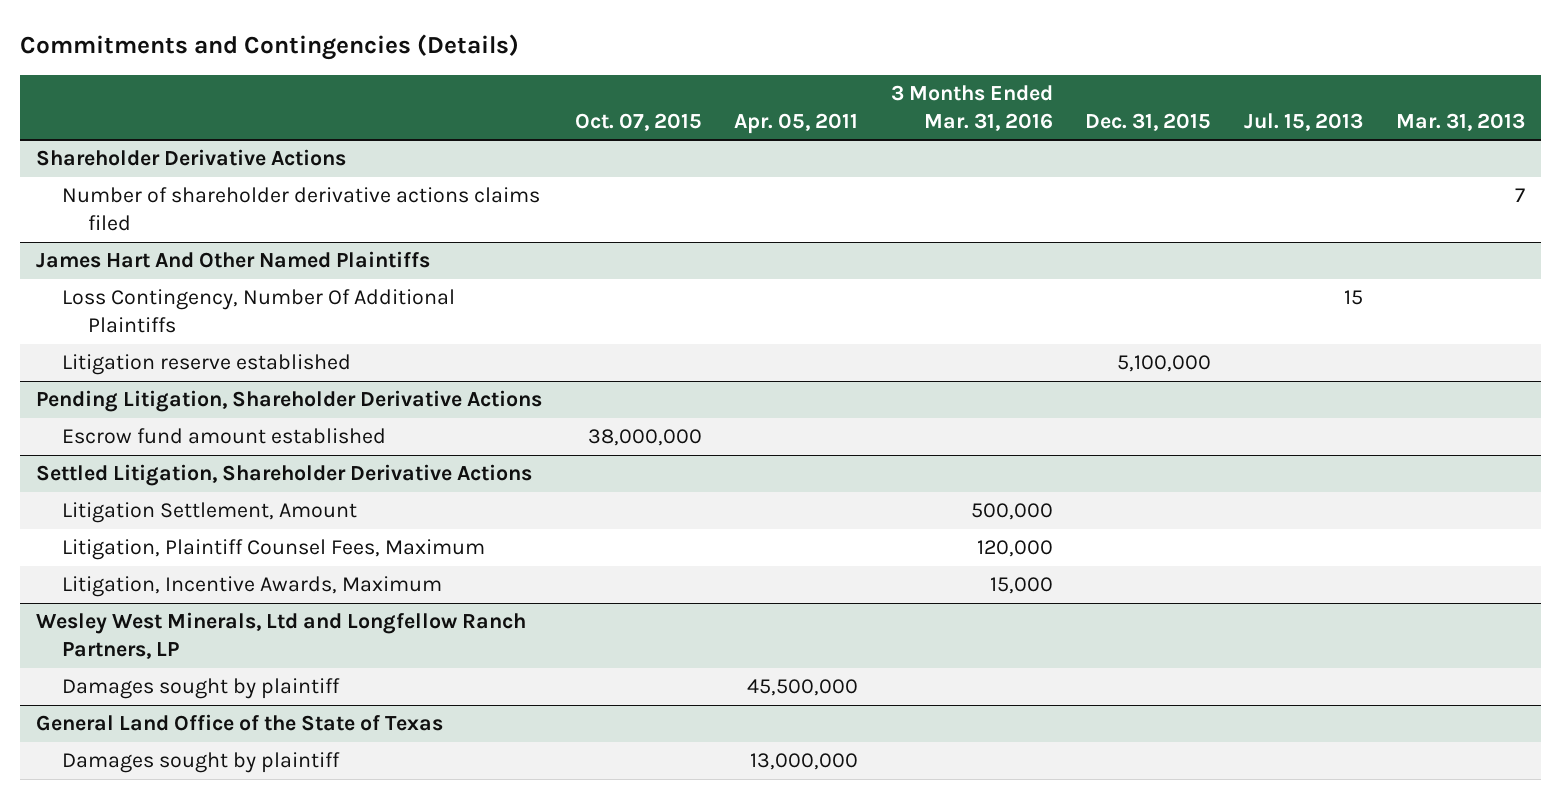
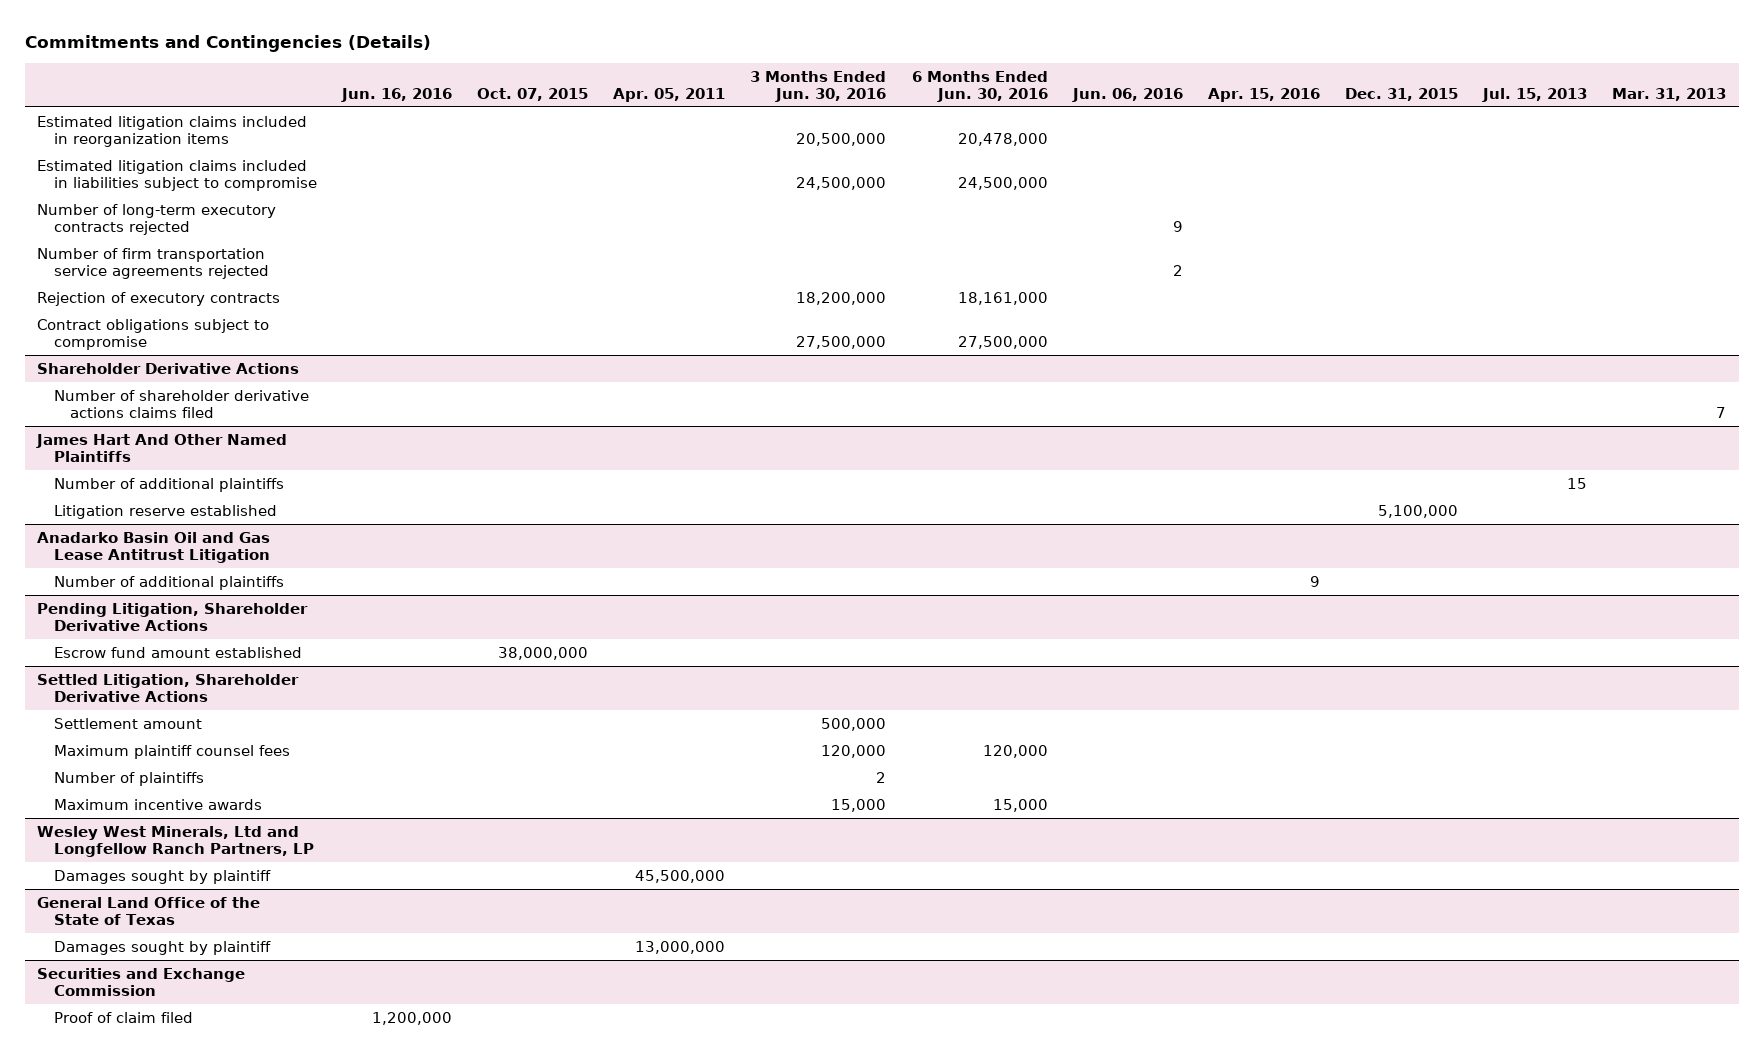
[890,85,1053,131] 3 Months Ended Mar. 31, 2016 -> none
none -> [340,87,452,102] Jun. 16, 2016
none -> [750,70,887,102] 3 Months Ended Jun. 30, 2016
none -> [911,70,1048,102] 6 Months Ended Jun. 30, 2016
none -> [1071,87,1183,102] Jun. 06, 2016
none -> [1207,87,1320,102] Apr. 15, 2016
none -> [37,115,308,148] Estimated litigation claims included in reorganization items
none -> [37,159,317,192] Estimated litigation claims included in liabilities subject to compromise
none -> [37,203,277,236] Number of long-term executory contracts rejected
none -> [37,247,269,280] Number of firm transportation service agreements rejected
none -> [37,291,281,306] Rejection of executory contracts
none -> [37,318,270,351] Contract obligations subject to compromise
[62,289,456,333] Loss Contingency, Number Of Additional Plaintiffs -> [53,477,284,492] Number of additional plaintiffs
none -> [37,531,271,564] Anadarko Basin Oil and Gas Lease Antitrust Litigation
none -> [53,575,284,590] Number of additional plaintiffs
[62,502,358,524] Litigation Settlement, Amount -> [53,717,202,729] Settlement amount
[62,539,486,561] Litigation, Plaintiff Counsel Fees, Maximum -> [53,744,290,759] Maximum plaintiff counsel fees
none -> [53,771,204,786] Number of plaintiffs
[62,576,443,598] Litigation, Incentive Awards, Maximum -> [53,798,262,810] Maximum incentive awards
none -> [37,967,246,997] Securities and Exchange Commission
none -> [53,1011,193,1023] Proof of claim filed

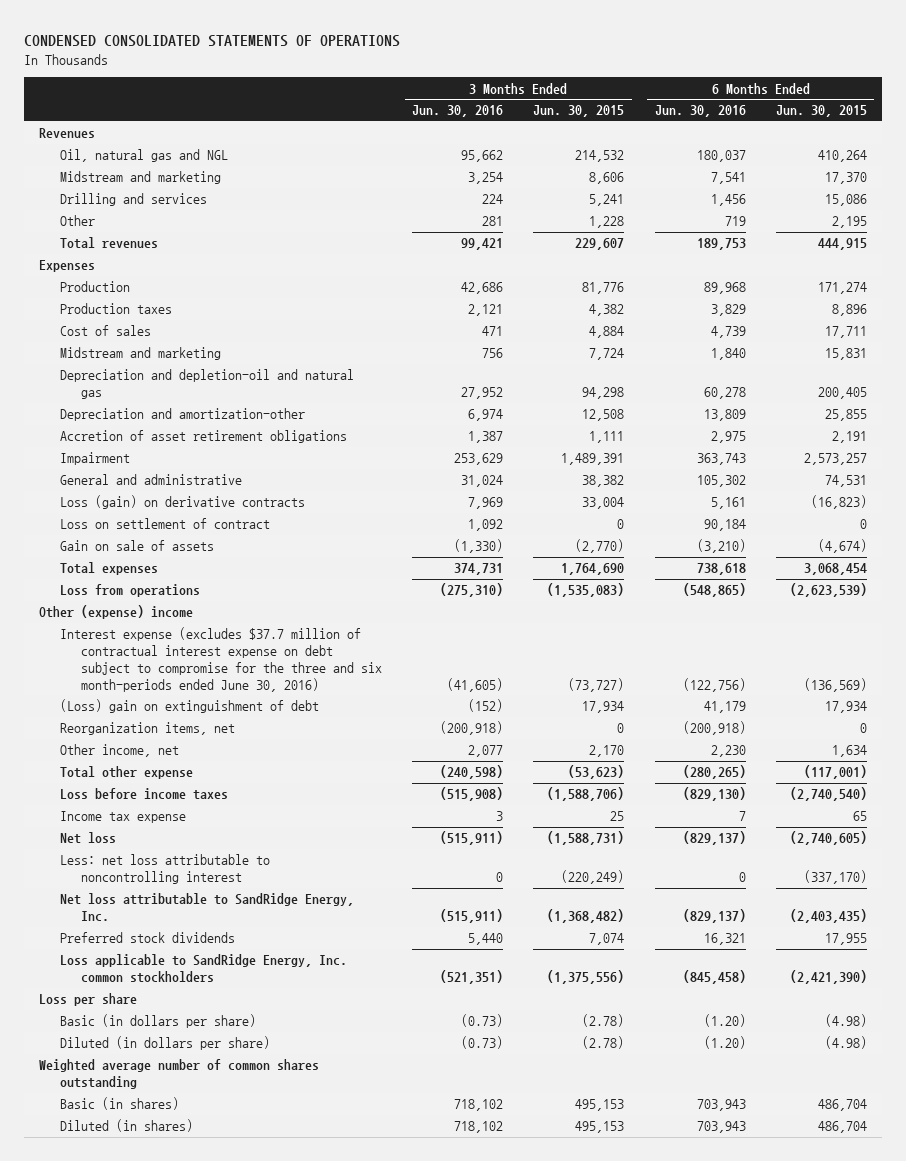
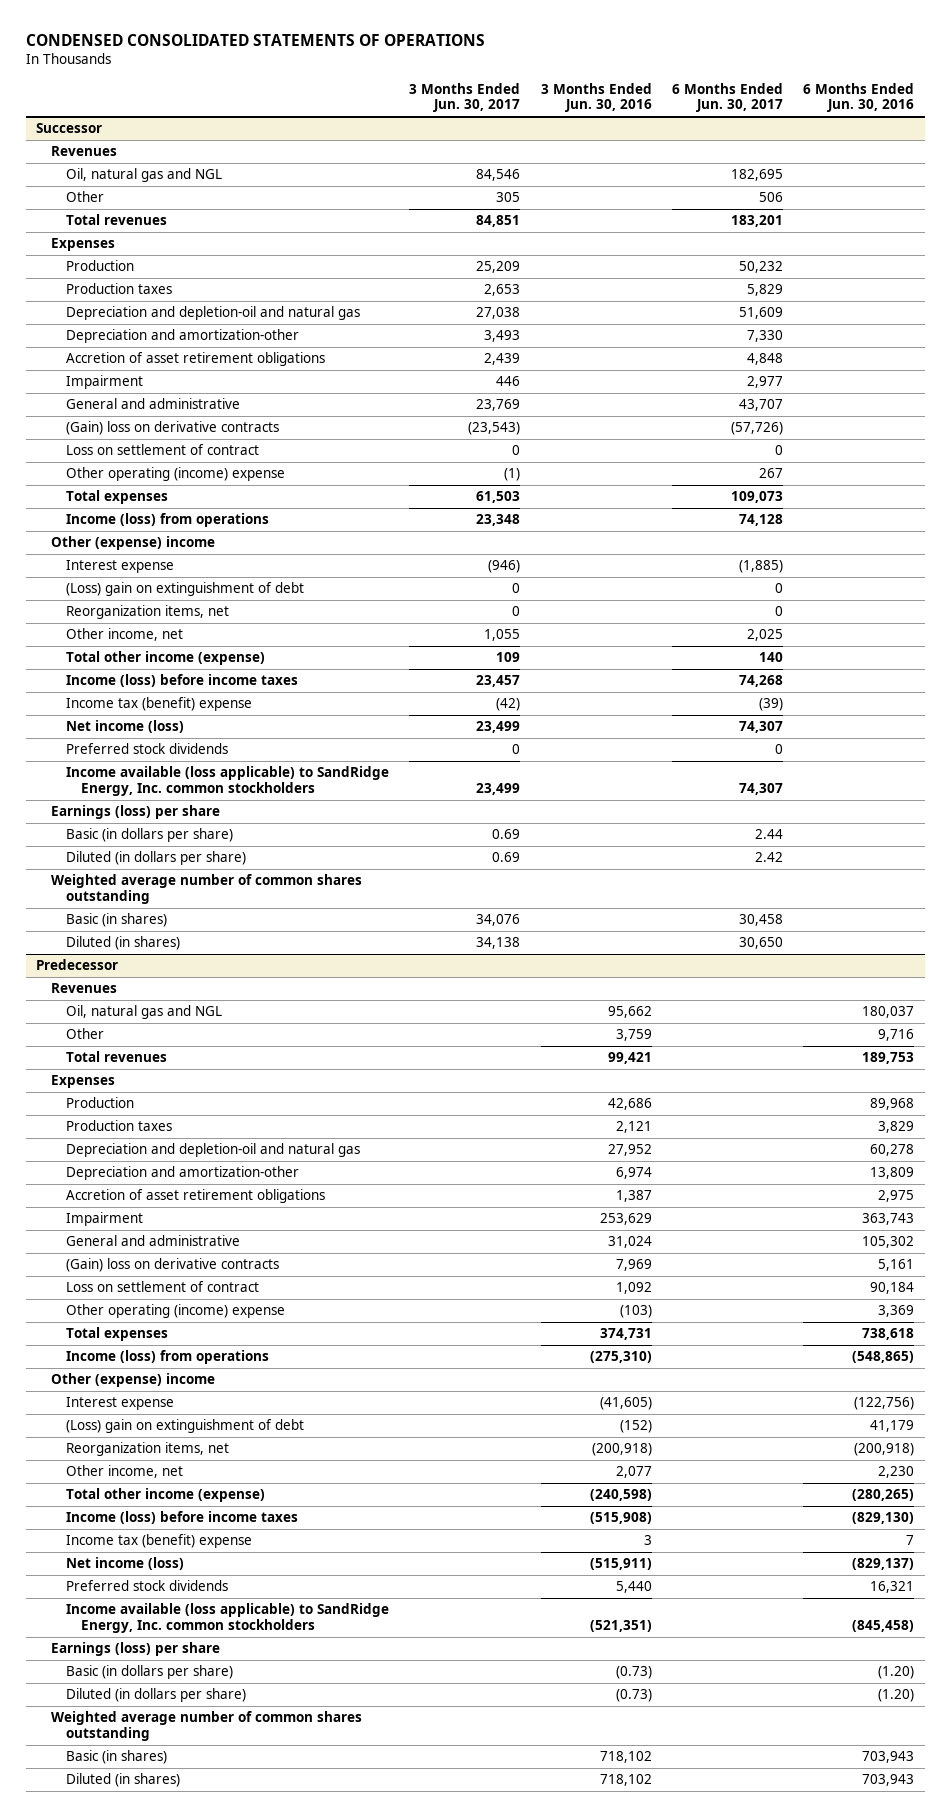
[533,105,625,118] Jun. 30, 2015 -> none
[775,105,867,118] Jun. 30, 2015 -> none
none -> [409,83,521,113] 3 Months Ended Jun. 30, 2017
none -> [672,83,784,113] 6 Months Ended Jun. 30, 2017
none -> [35,123,102,134] Successor
none -> [50,146,117,157] Revenues
none -> [65,168,222,183] Oil, natural gas and NGL
none -> [65,191,104,203] Other
none -> [65,214,167,226] Total revenues
none -> [50,238,115,252] Expenses
none -> [65,260,134,272] Production
none -> [65,283,172,295] Production taxes
none -> [65,306,360,321] Depreciation and depletion-oil and natural gas
none -> [65,329,299,344] Depreciation and amortization-other
none -> [65,352,325,367] Accretion of asset retirement obligations
none -> [65,375,143,390] Impairment
none -> [65,398,240,410] General and administrative
none -> [65,421,279,436] (Gain) loss on derivative contracts
none -> [65,444,259,456] Loss on settlement of contract
none -> [65,467,285,482] Other operating (income) expense
none -> [65,490,168,505] Total expenses
none -> [65,513,269,528] Income (loss) from operations
none -> [50,536,215,551] Other (expense) income
none -> [65,560,174,574] Interest expense
none -> [65,582,304,597] (Loss) gain on extinguishment of debt
none -> [65,605,229,620] Reorganization items, net
none -> [65,628,183,642] Other income, net
none -> [65,651,265,666] Total other income (expense)
none -> [65,674,298,688] Income (loss) before income taxes
none -> [65,697,252,712] Income tax (benefit) expense
none -> [65,720,184,734] Net income (loss)
none -> [65,743,228,755] Preferred stock dividends
none -> [65,766,389,796] Income available (loss applicable) to SandRidge Energy, Inc. common stockholders
none -> [50,805,220,820] Earnings (loss) per share
none -> [65,828,233,843] Basic (in dollars per share)
none -> [65,851,246,866] Diluted (in dollars per share)
none -> [50,874,362,904] Weighted average number of common shares outstanding
none -> [65,913,167,928] Basic (in shares)
none -> [65,936,180,951] Diluted (in shares)
none -> [35,959,118,971] Predecessor
[60,171,222,185] Midstream and marketing -> none
[60,193,208,207] Drilling and services -> none
[482,216,504,227] 281 -> [615,1029,652,1042] 3,759
[724,216,746,227] 719 -> [878,1029,915,1042] 9,716
[60,325,152,337] Cost of sales -> none
[60,347,222,361] Midstream and marketing -> none
[60,495,306,510] Loss (gain) on derivative contracts -> [65,1258,279,1273] (Gain) loss on derivative contracts
[60,540,215,552] Gain on sale of assets -> none
none -> [65,1304,285,1319] Other operating (income) expense
[60,584,201,598] Loss from operations -> [65,1350,269,1365] Income (loss) from operations
[60,627,383,692] Interest expense (excludes $37.7 million of contractual interest expense on debt subject to compromise for the three and six month-periods ended June 30, 2016) -> [65,1397,174,1411] Interest expense
[60,854,271,885] Less: net loss attributable to noncontrolling interest -> none
[60,893,355,922] Net loss attributable to SandRidge Energy, Inc. -> none
[60,766,194,780] Total other expense -> [65,1488,265,1503] Total other income (expense)
[60,788,229,801] Loss before income taxes -> [65,1511,298,1525] Income (loss) before income taxes
[60,811,187,824] Income tax expense -> [65,1534,252,1549] Income tax (benefit) expense
[60,832,117,845] Net loss -> [65,1557,184,1571] Net income (loss)
[60,954,348,984] Loss applicable to SandRidge Energy, Inc. common stockholders -> [65,1603,389,1633] Income available (loss applicable) to SandRidge Energy, Inc. common stockholders
[39,993,138,1007] Loss per share -> [50,1642,220,1657] Earnings (loss) per share

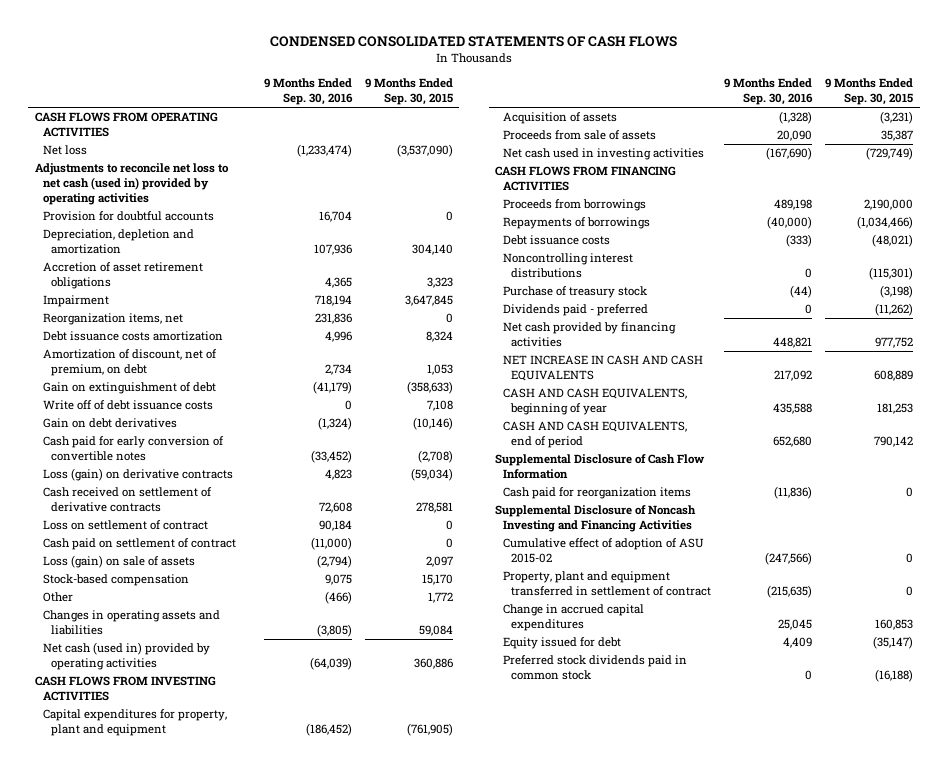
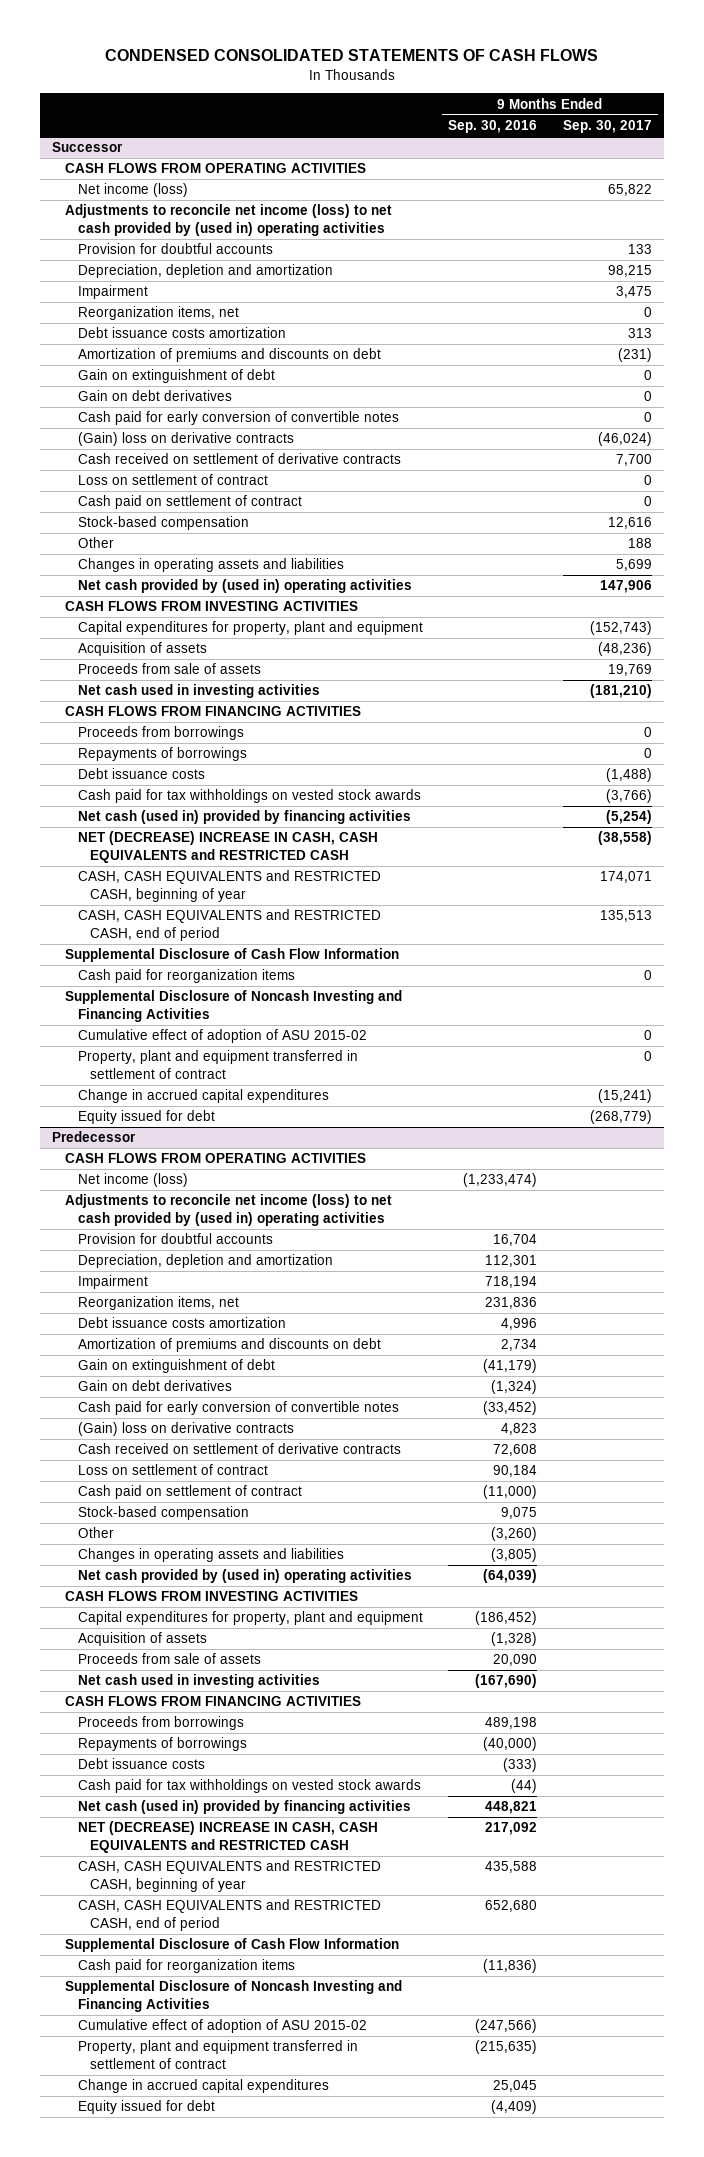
[364,78,453,106] 9 Months Ended Sep. 30, 2015 -> none
none -> [562,120,652,134] Sep. 30, 2017
none -> [52,142,124,153] Successor
none -> [65,163,367,174] CASH FLOWS FROM OPERATING ACTIVITIES
none -> [77,183,188,198] Net income (loss)
none -> [65,204,393,236] Adjustments to reconcile net income (loss) to net cash provided by (used in) operating activities
none -> [77,243,273,255] Provision for doubtful accounts
none -> [77,264,333,279] Depreciation, depletion and amortization
none -> [77,285,148,300] Impairment
none -> [77,306,239,321] Reorganization items, net
none -> [77,327,286,339] Debt issuance costs amortization
none -> [77,348,381,363] Amortization of premiums and discounts on debt
none -> [77,369,275,384] Gain on extinguishment of debt
none -> [77,390,232,402] Gain on debt derivatives
none -> [77,411,399,426] Cash paid for early conversion of convertible notes
none -> [77,432,294,447] (Gain) loss on derivative contracts
none -> [77,453,401,465] Cash received on settlement of derivative contracts
none -> [77,474,268,486] Loss on settlement of contract
none -> [77,495,302,510] Cash paid on settlement of contract
none -> [77,516,249,531] Stock-based compensation
none -> [77,537,114,549] Other
none -> [77,558,344,573] Changes in operating assets and liabilities
none -> [77,579,412,594] Net cash provided by (used in) operating activities
none -> [65,601,359,612] CASH FLOWS FROM INVESTING ACTIVITIES
none -> [77,621,423,636] Capital expenditures for property, plant and equipment
none -> [77,642,207,657] Acquisition of assets
none -> [77,663,261,675] Proceeds from sale of assets
none -> [77,684,320,699] Net cash used in investing activities
none -> [65,706,362,717] CASH FLOWS FROM FINANCING ACTIVITIES
none -> [77,726,244,741] Proceeds from borrowings
none -> [77,747,247,762] Repayments of borrowings
none -> [77,768,205,780] Debt issuance costs
none -> [77,789,421,804] Cash paid for tax withholdings on vested stock awards
none -> [77,810,411,825] Net cash (used in) provided by financing activities
none -> [77,831,378,863] NET (DECREASE) INCREASE IN CASH, CASH EQUIVALENTS and RESTRICTED CASH
none -> [77,870,381,902] CASH, CASH EQUIVALENTS and RESTRICTED CASH, beginning of year
none -> [77,909,381,941] CASH, CASH EQUIVALENTS and RESTRICTED CASH, end of period
none -> [65,948,400,963] Supplemental Disclosure of Cash Flow Information
none -> [77,969,295,984] Cash paid for reorganization items
none -> [65,990,403,1022] Supplemental Disclosure of Noncash Investing and Financing Activities
none -> [77,1029,367,1044] Cumulative effect of adoption of ASU 2015-02
none -> [77,1050,358,1079] Property, plant and equipment transferred in settlement of contract
none -> [77,1089,329,1104] Change in accrued capital expenditures
none -> [77,1110,215,1125] Equity issued for debt
none -> [52,1131,137,1143] Predecessor
[43,145,88,156] Net loss -> [77,1173,188,1188] Net income (loss)
[34,163,229,206] Adjustments to reconcile net loss to net cash (used in) provided by operating activities -> [65,1194,393,1226] Adjustments to reconcile net income (loss) to net cash provided by (used in) operating activities
[43,262,204,290] Accretion of asset retirement obligations -> none
[314,244,353,256] 107,936 -> [485,1255,538,1268] 112,301
[43,349,218,377] Amortization of discount, net of premium, on debt -> [77,1338,381,1353] Amortization of premiums and discounts on debt
[43,400,214,411] Write off of debt issuance costs -> none
[43,468,234,482] Loss (gain) on derivative contracts -> [77,1422,294,1437] (Gain) loss on derivative contracts
[43,555,196,569] Loss (gain) on sale of assets -> none
[325,591,353,605] (466) -> [491,1527,538,1542] (3,260)
[43,642,211,671] Net cash (used in) provided by operating activities -> [77,1569,412,1584] Net cash provided by (used in) operating activities
[503,253,634,279] Noncontrolling interest distributions -> none
[503,286,648,299] Purchase of treasury stock -> none
[503,304,649,317] Dividends paid - preferred -> none
none -> [77,1779,421,1794] Cash paid for tax withholdings on vested stock awards
[503,322,677,348] Net cash provided by financing activities -> [77,1800,411,1815] Net cash (used in) provided by financing activities
[503,355,704,382] NET INCREASE IN CASH AND CASH EQUIVALENTS -> [77,1821,378,1853] NET (DECREASE) INCREASE IN CASH, CASH EQUIVALENTS and RESTRICTED CASH
[503,388,688,416] CASH AND CASH EQUIVALENTS, beginning of year -> [77,1860,381,1892] CASH, CASH EQUIVALENTS and RESTRICTED CASH, beginning of year
[503,421,688,449] CASH AND CASH EQUIVALENTS, end of period -> [77,1899,381,1931] CASH, CASH EQUIVALENTS and RESTRICTED CASH, end of period
[503,655,688,681] Preferred stock dividends paid in common stock -> none
[783,637,813,649] 4,409 -> [491,2100,538,2115] (4,409)

